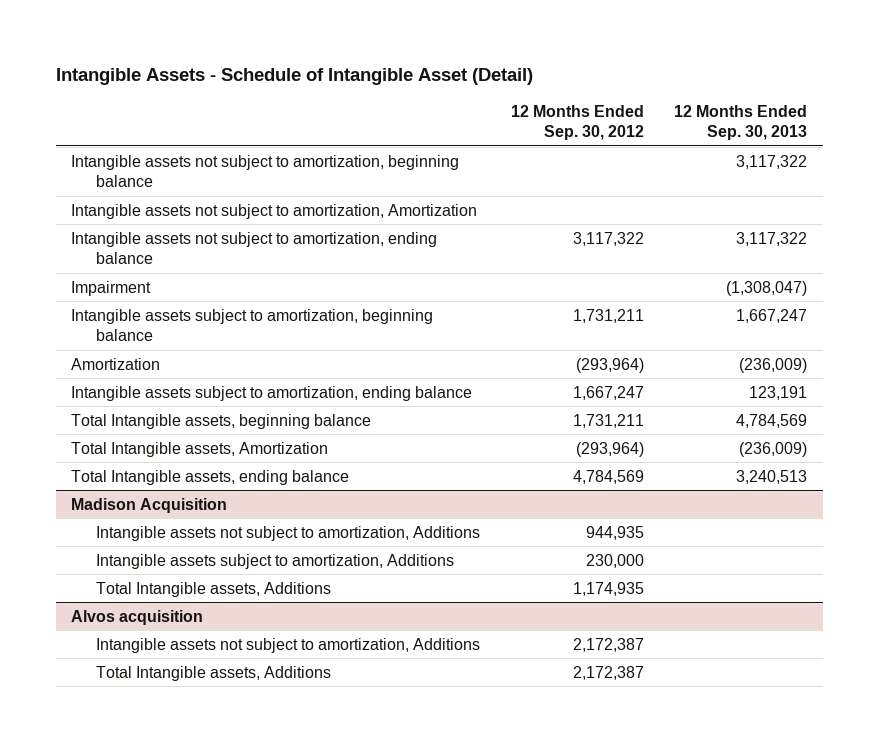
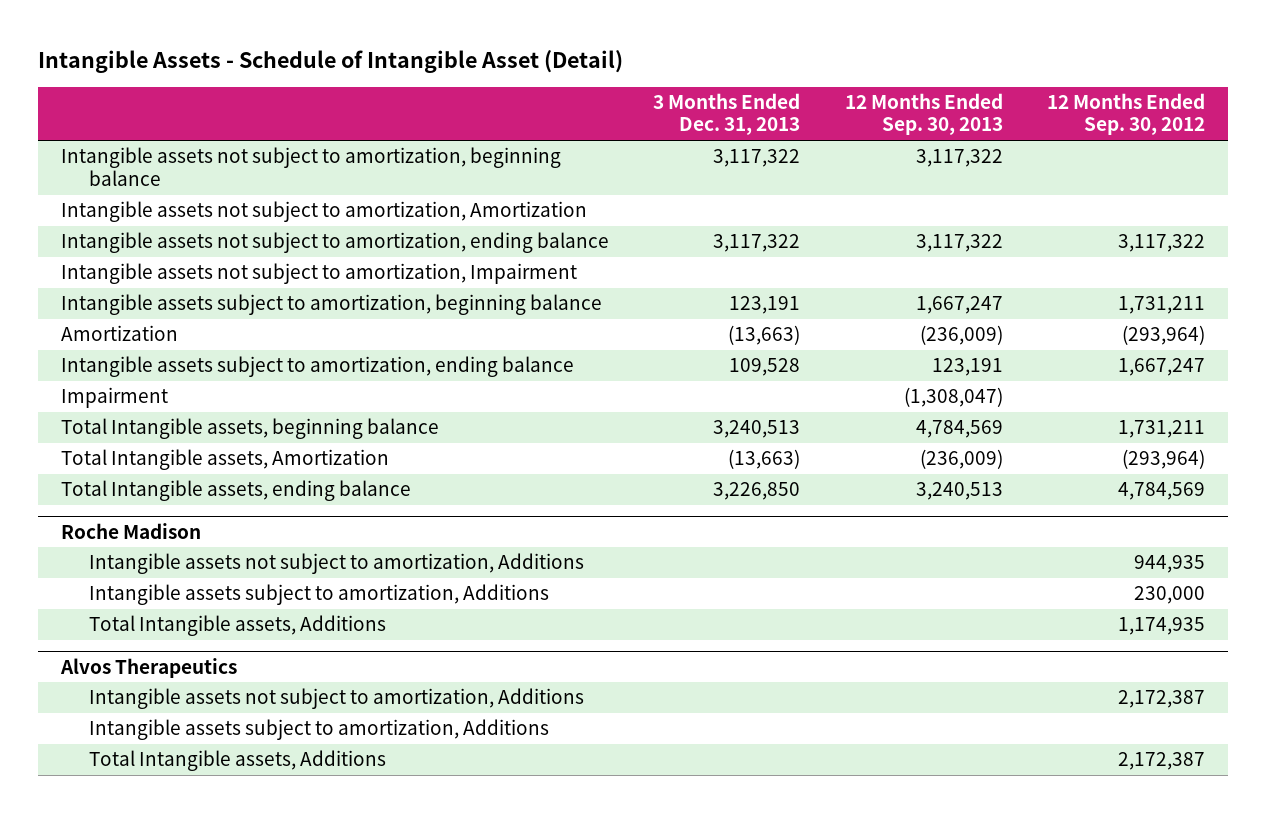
none -> [653,92,801,136] 3 Months Ended Dec. 31, 2013
none -> [60,263,577,285] Intangible assets not subject to amortization, Impairment
[70,280,151,296] Impairment -> [60,387,168,409] Impairment
[70,497,227,513] Madison Acquisition -> none
none -> [60,522,201,539] Roche Madison
[70,609,203,625] Alvos acquisition -> none
none -> [59,657,237,678] Alvos Therapeutics
none -> [89,719,550,741] Intangible assets subject to amortization, Additions

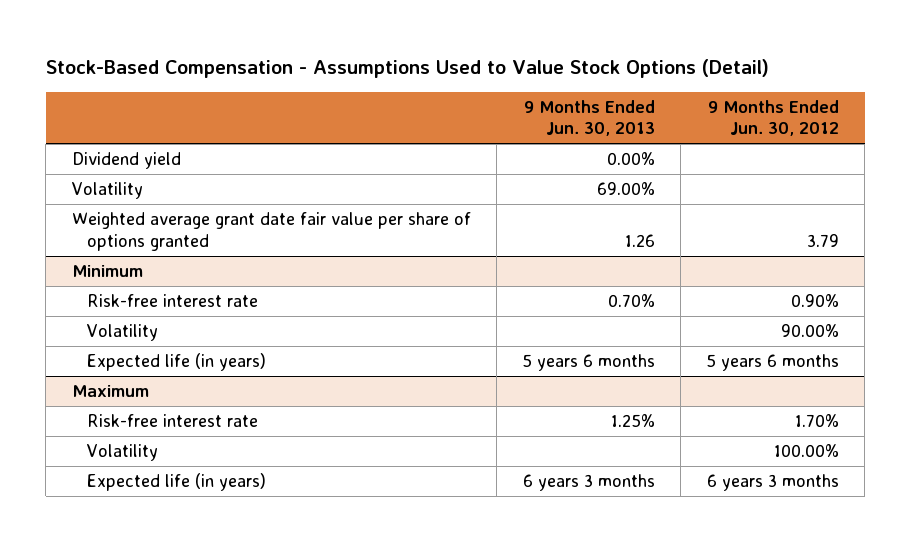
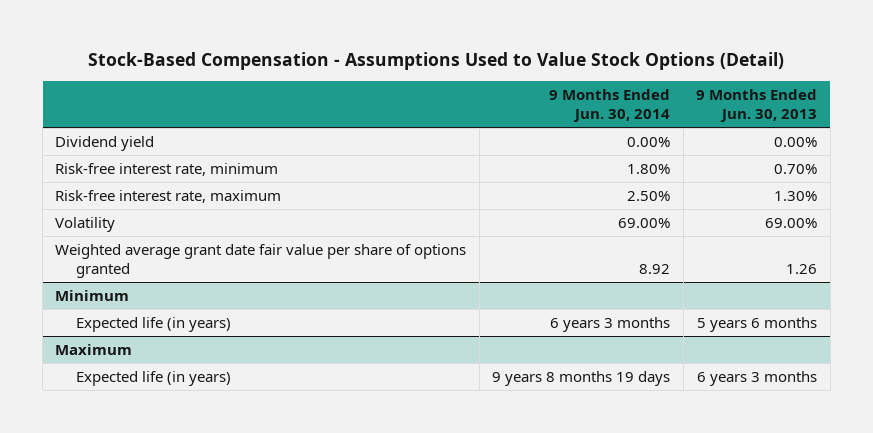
[708,99,840,137] 9 Months Ended Jun. 30, 2012 -> none
none -> [549,89,671,123] 9 Months Ended Jun. 30, 2014
none -> [55,162,279,176] Risk-free interest rate, minimum
none -> [55,189,282,203] Risk-free interest rate, maximum
[87,294,259,308] Risk-free interest rate -> none
[87,324,159,342] Volatility -> none
[87,414,259,428] Risk-free interest rate -> none
[87,444,159,462] Volatility -> none

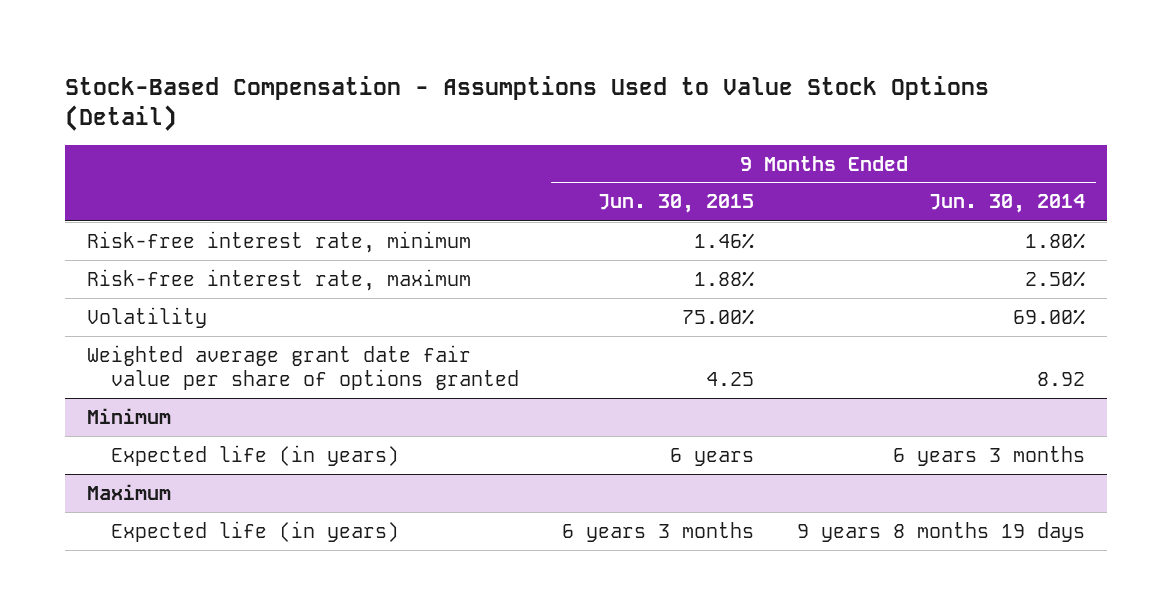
[696,89,818,123] 9 Months Ended Jun. 30, 2013 -> none
none -> [598,194,755,214] Jun. 30, 2015
[55,135,155,151] Dividend yield -> none

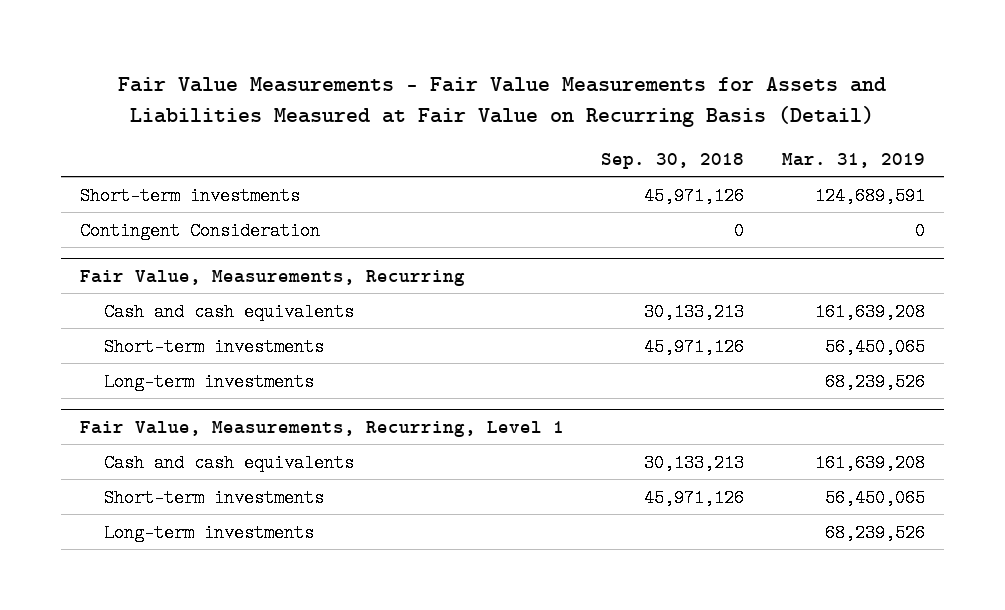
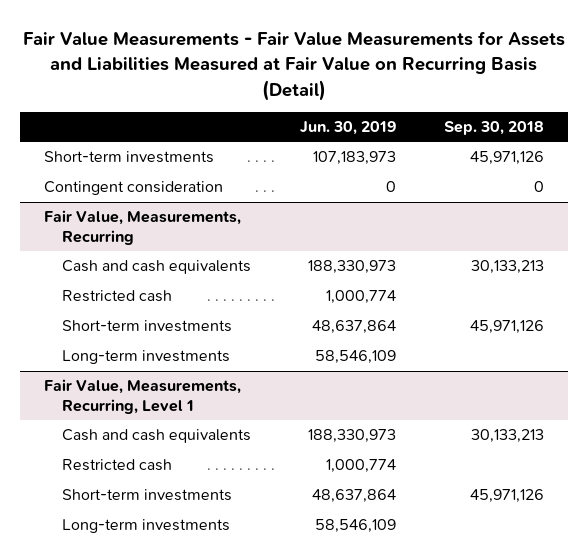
[782,152,926,168] Mar. 31, 2019 -> none
none -> [299,121,396,136] Jun. 30, 2019
[79,221,320,240] Contingent Consideration -> [44,181,224,196] Contingent consideration
none -> [62,290,173,303] Restricted cash
none -> [62,459,173,472] Restricted cash

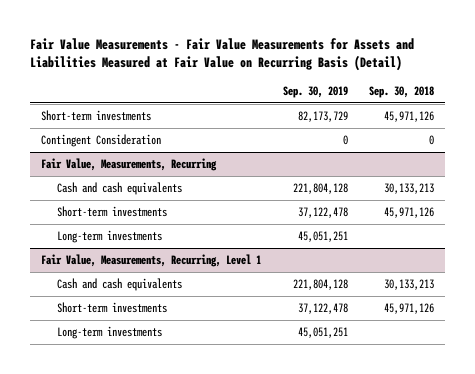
[299,121,396,136] Jun. 30, 2019 -> none
none -> [282,86,348,99] Sep. 30, 2019
[44,181,224,196] Contingent consideration -> [41,133,162,147] Contingent Consideration
[62,290,173,303] Restricted cash -> none
[62,459,173,472] Restricted cash -> none

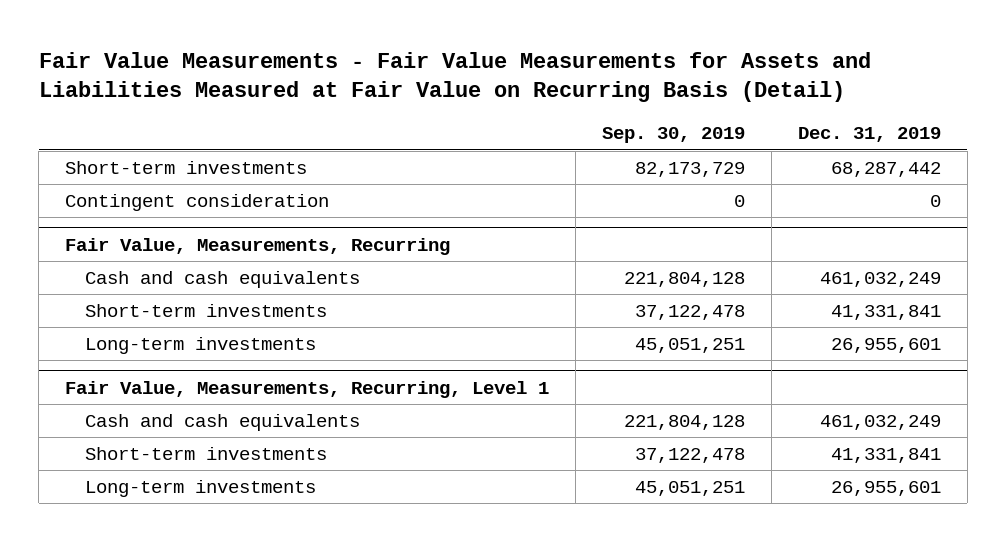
[368,86,434,99] Sep. 30, 2018 -> none
none -> [797,127,941,143] Dec. 31, 2019
[41,133,162,147] Contingent Consideration -> [65,193,330,211] Contingent consideration

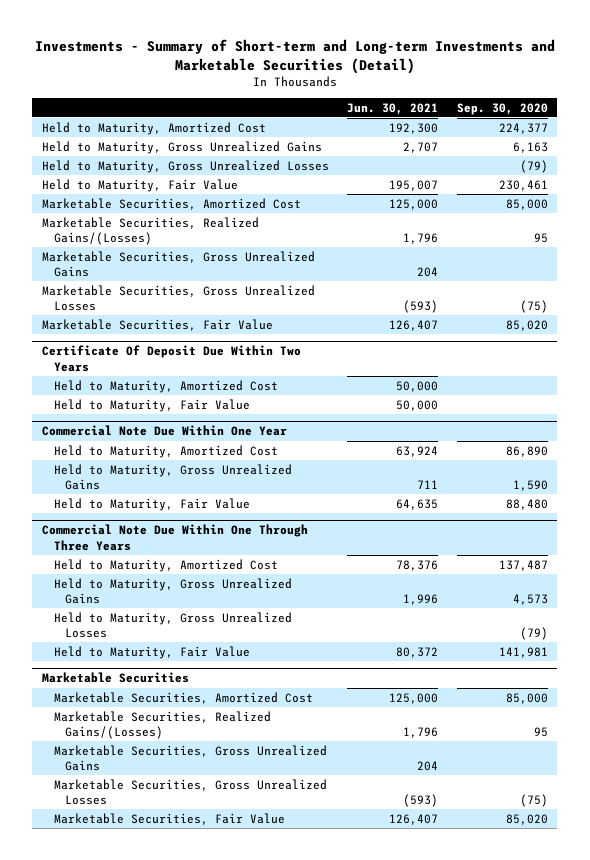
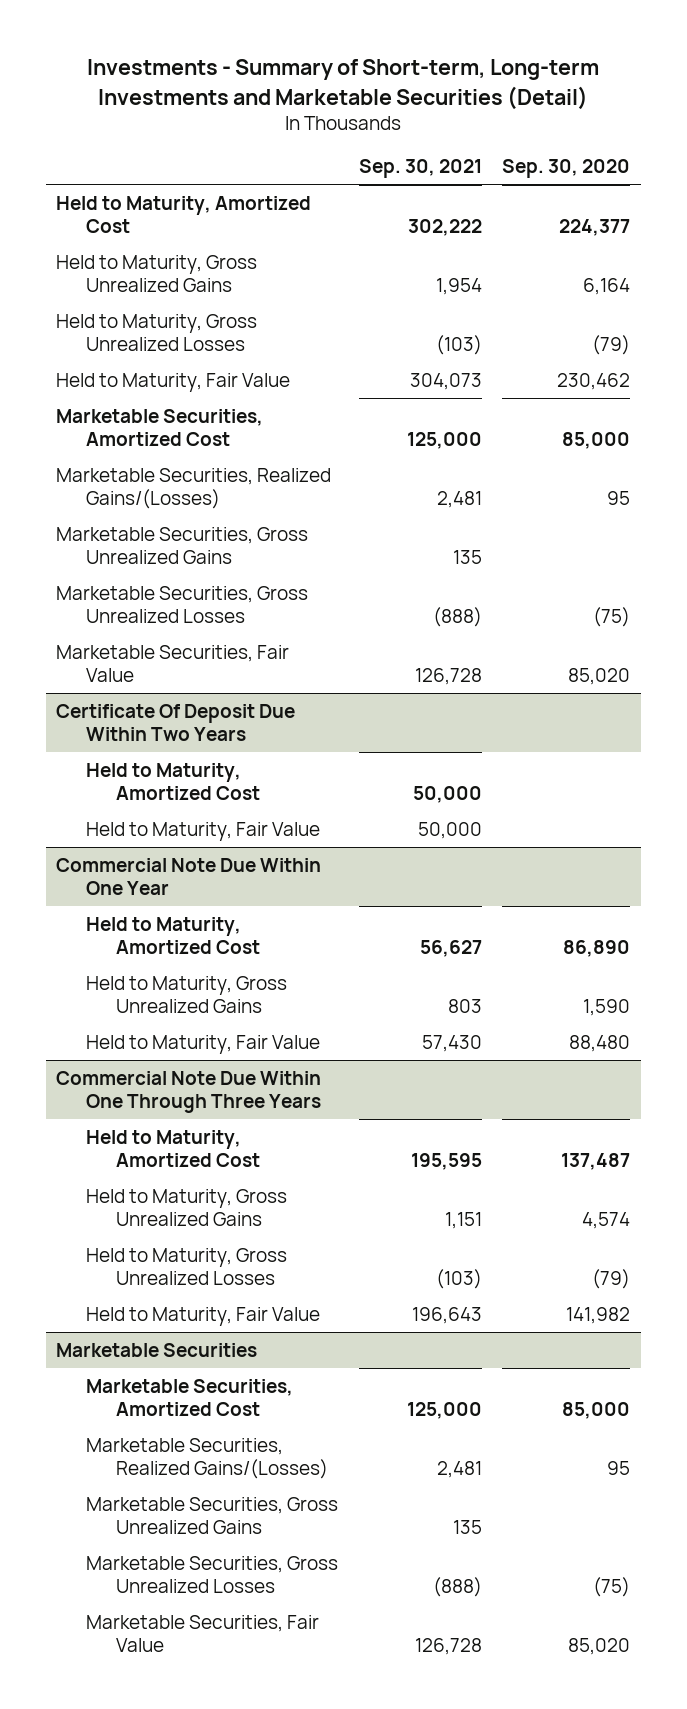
[34,39,555,74] Investments - Summary of Short-term and Long-term Investments and Marketable Securities (Detail) -> [87,59,600,110] Investments - Summary of Short-term, Long-term Investments and Marketable Securities (Detail)
[347,102,439,115] Jun. 30, 2021 -> none
none -> [358,159,482,179] Sep. 30, 2021
[513,141,549,153] 6,163 -> [583,277,631,295] 6,164
[499,179,549,191] 230,461 -> [557,372,631,390] 230,462
[513,594,549,606] 4,573 -> [582,1211,631,1229] 4,574
[499,646,549,658] 141,981 -> [566,1306,631,1324] 141,982

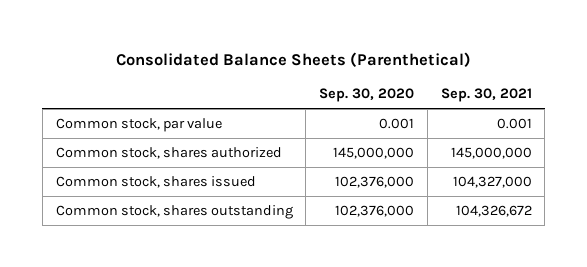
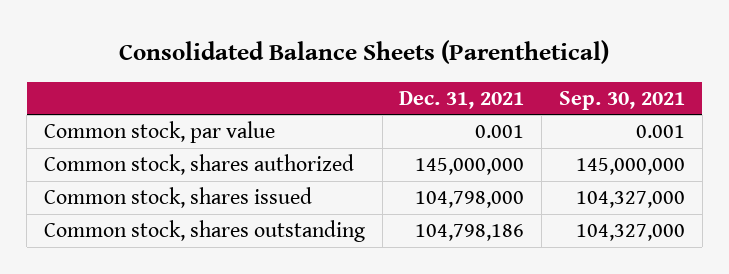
[319,88,415,103] Sep. 30, 2020 -> none
none -> [399,90,525,109] Dec. 31, 2021
[455,205,532,218] 104,326,672 -> [575,223,685,241] 104,327,000

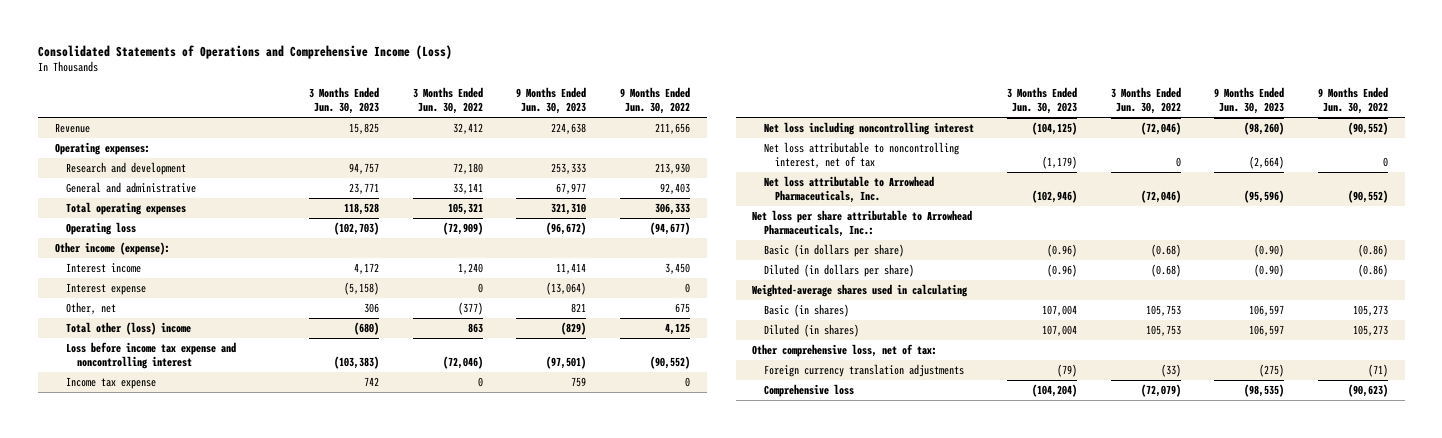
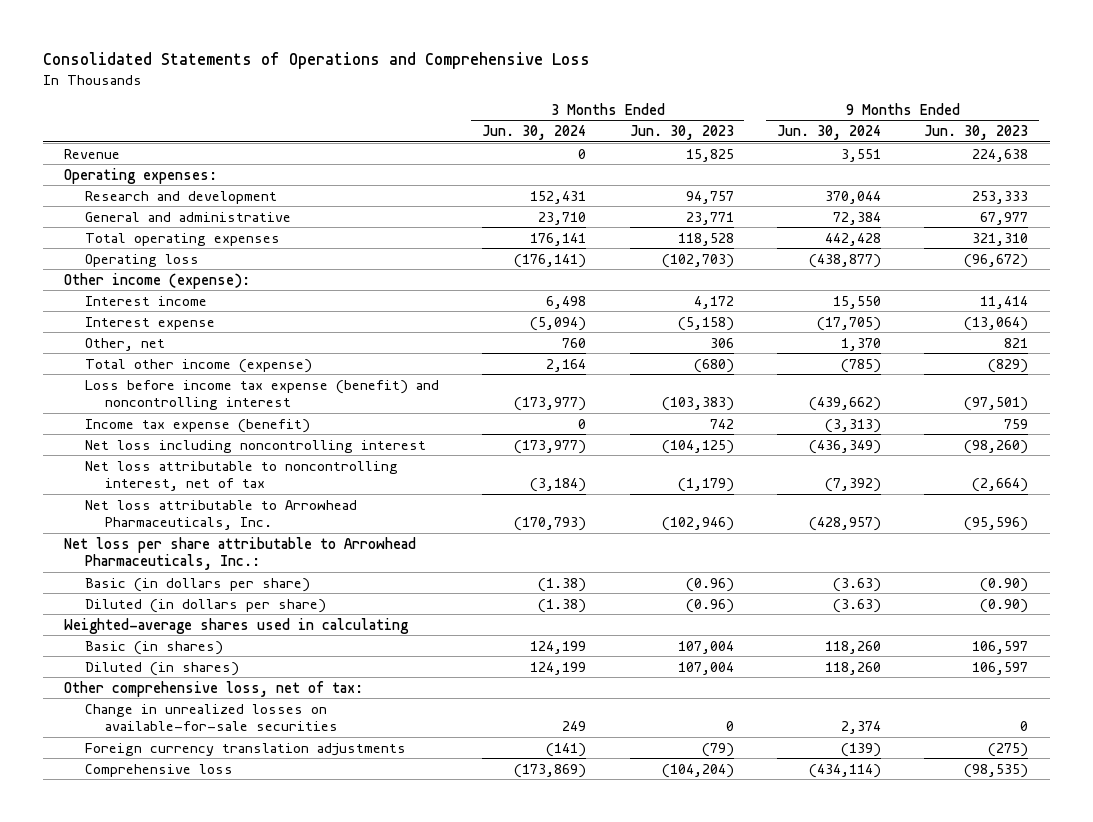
[37,44,452,59] Consolidated Statements of Operations and Comprehensive Income (Loss) -> [42,52,590,70] Consolidated Statements of Operations and Comprehensive Loss
[412,86,483,115] 3 Months Ended Jun. 30, 2022 -> none
[619,86,690,115] 9 Months Ended Jun. 30, 2022 -> none
none -> [482,125,587,141] Jun. 30, 2024
none -> [776,125,881,141] Jun. 30, 2024
[65,322,191,336] Total other (loss) income -> [84,358,312,373] Total other income (expense)
[65,342,236,370] Loss before income tax expense and noncontrolling interest -> [84,379,439,411] Loss before income tax expense (benefit) and noncontrolling interest
[65,377,156,390] Income tax expense -> [84,418,310,433] Income tax expense (benefit)
none -> [84,703,339,732] Change in unrealized losses on available-for-sale securities

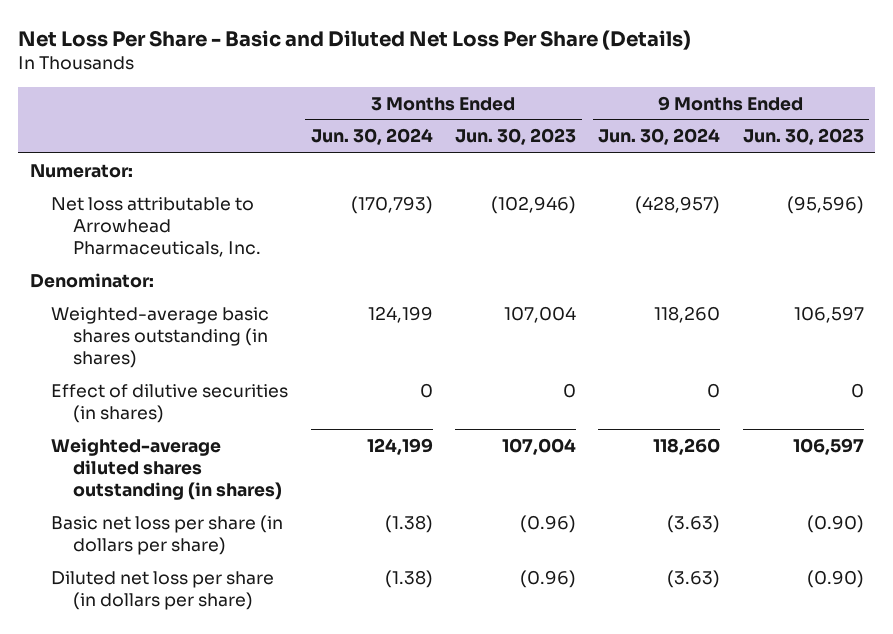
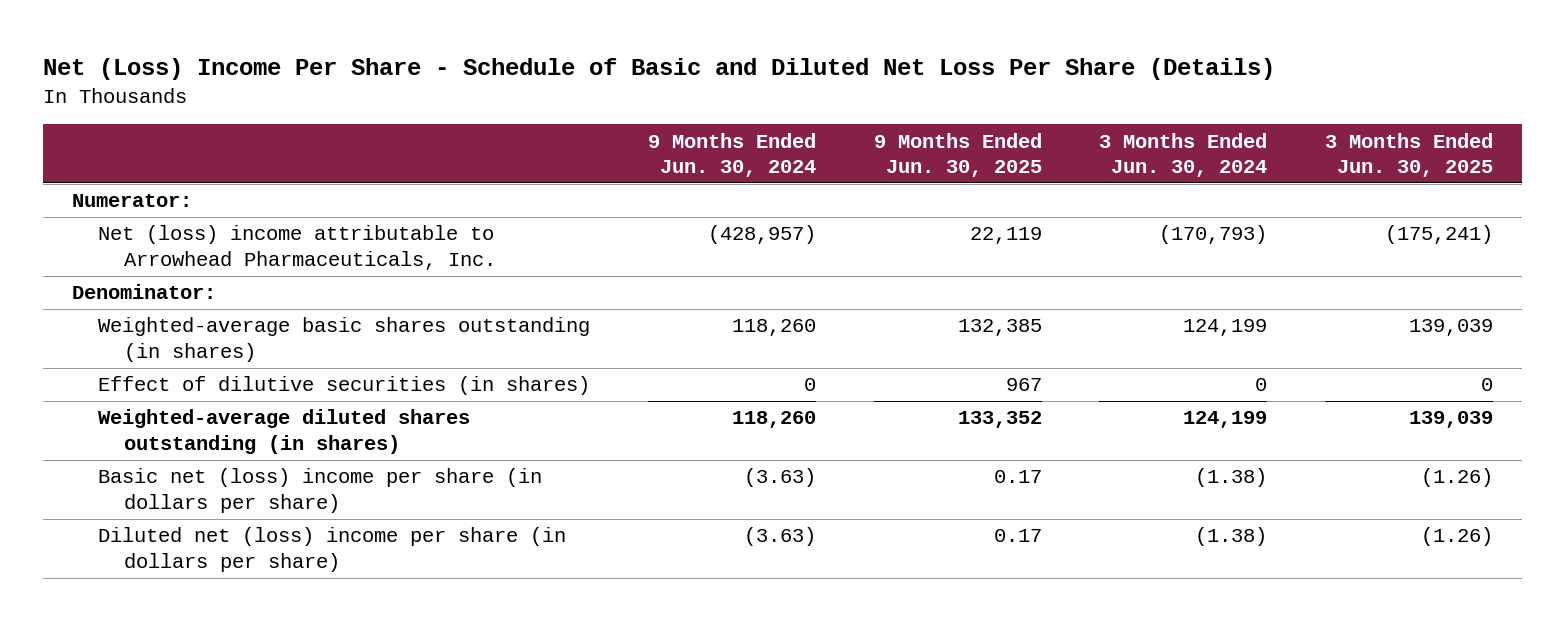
[18,29,692,50] Net Loss Per Share - Basic and Diluted Net Loss Per Share (Details) -> [43,58,1276,81] Net (Loss) Income Per Share - Schedule of Basic and Diluted Net Loss Per Share (Details)
[454,128,576,146] Jun. 30, 2023 -> none
[742,128,864,146] Jun. 30, 2023 -> none
none -> [873,132,1042,178] 9 Months Ended Jun. 30, 2025
none -> [1325,132,1494,178] 3 Months Ended Jun. 30, 2025
[51,196,261,258] Net loss attributable to Arrowhead Pharmaceuticals, Inc. -> [97,225,496,271] Net (loss) income attributable to Arrowhead Pharmaceuticals, Inc.
[51,514,284,555] Basic net loss per share (in dollars per share) -> [97,468,542,514] Basic net (loss) income per share (in dollars per share)
[51,570,275,610] Diluted net loss per share (in dollars per share) -> [97,527,566,573] Diluted net (loss) income per share (in dollars per share)

